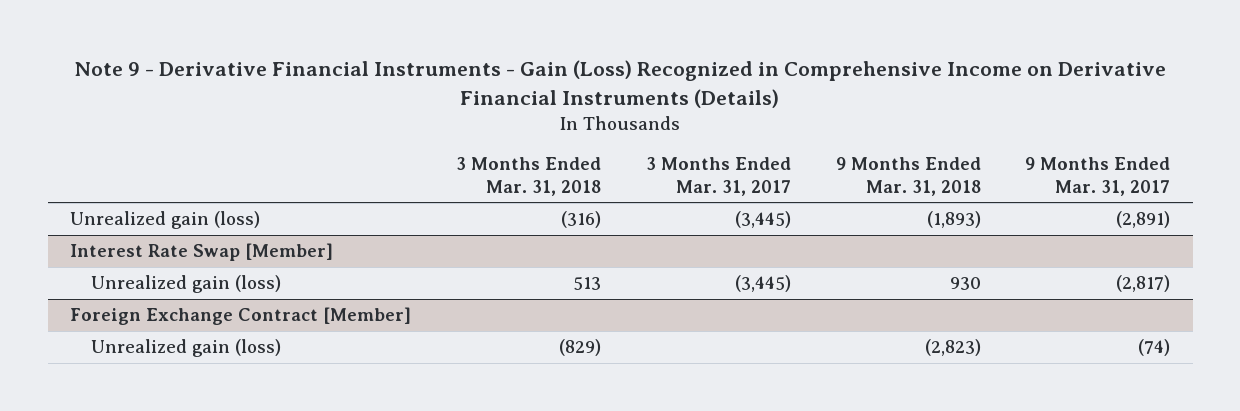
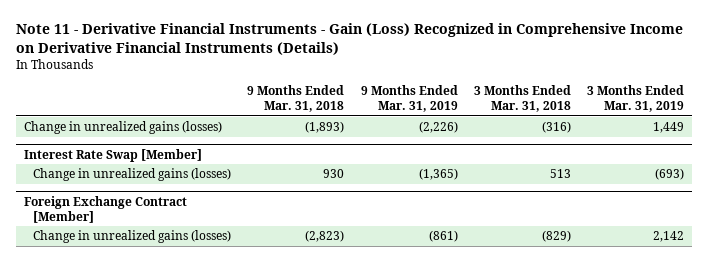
[74,60,1167,108] Note 9 - Derivative Financial Instruments - Gain (Loss) Recognized in Comprehensive Income on Derivative Financial Instruments (Details) -> [15,23,683,55] Note 11 - Derivative Financial Instruments - Gain (Loss) Recognized in Comprehensive Income on Derivative Financial Instruments (Details)
[645,157,791,196] 3 Months Ended Mar. 31, 2017 -> none
[1025,157,1171,196] 9 Months Ended Mar. 31, 2017 -> none
none -> [360,85,458,112] 9 Months Ended Mar. 31, 2019
none -> [587,85,685,112] 3 Months Ended Mar. 31, 2019
[70,211,261,230] Unrealized gain (loss) -> [23,121,222,135] Change in unrealized gains (losses)
[91,275,282,294] Unrealized gain (loss) -> [33,168,232,182] Change in unrealized gains (losses)
[91,339,282,358] Unrealized gain (loss) -> [33,230,232,244] Change in unrealized gains (losses)

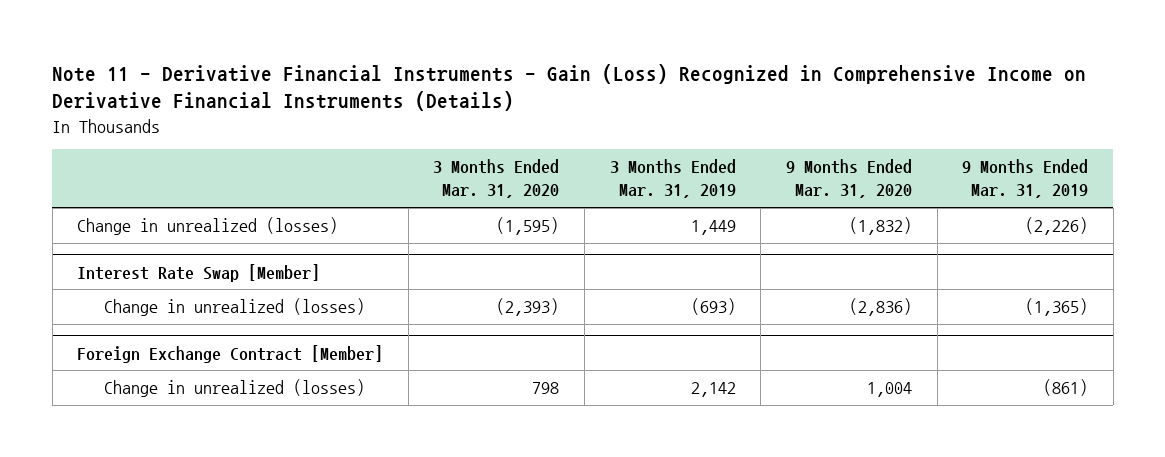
[247,85,345,112] 9 Months Ended Mar. 31, 2018 -> none
[473,85,571,112] 3 Months Ended Mar. 31, 2018 -> none
none -> [433,159,560,199] 3 Months Ended Mar. 31, 2020
none -> [785,159,912,199] 9 Months Ended Mar. 31, 2020
[23,121,222,135] Change in unrealized gains (losses) -> [77,217,339,236] Change in unrealized (losses)
[33,168,232,182] Change in unrealized gains (losses) -> [104,298,366,317] Change in unrealized (losses)
[33,230,232,244] Change in unrealized gains (losses) -> [104,379,366,398] Change in unrealized (losses)

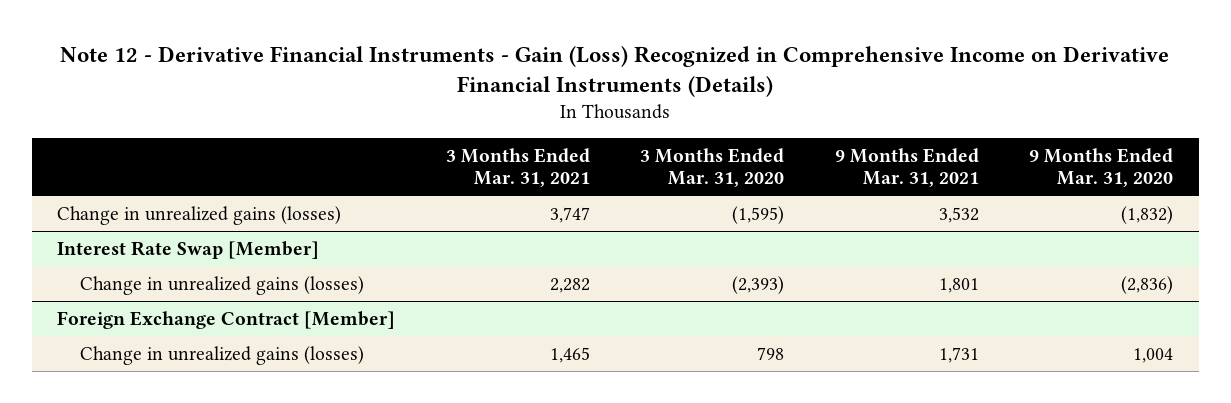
[52,63,1087,112] Note 11 - Derivative Financial Instruments - Gain (Loss) Recognized in Comprehensive Income on Derivative Financial Instruments (Details) -> [60,46,1170,98] Note 12 - Derivative Financial Instruments - Gain (Loss) Recognized in Comprehensive Income on Derivative Financial Instruments (Details)
[609,159,736,199] 3 Months Ended Mar. 31, 2019 -> none
[962,159,1089,199] 9 Months Ended Mar. 31, 2019 -> none
none -> [445,147,590,188] 3 Months Ended Mar. 31, 2021
none -> [834,147,979,188] 9 Months Ended Mar. 31, 2021
[77,217,339,236] Change in unrealized (losses) -> [57,205,342,225] Change in unrealized gains (losses)
[104,298,366,317] Change in unrealized (losses) -> [79,275,364,295] Change in unrealized gains (losses)
[104,379,366,398] Change in unrealized (losses) -> [79,345,364,365] Change in unrealized gains (losses)

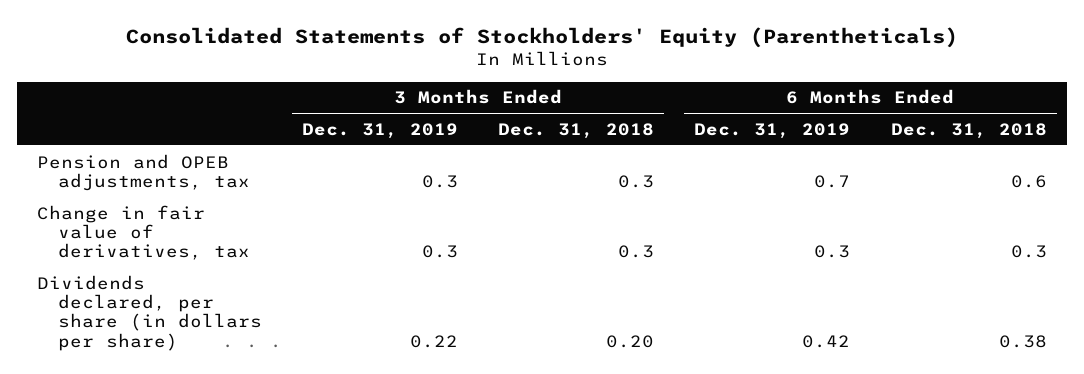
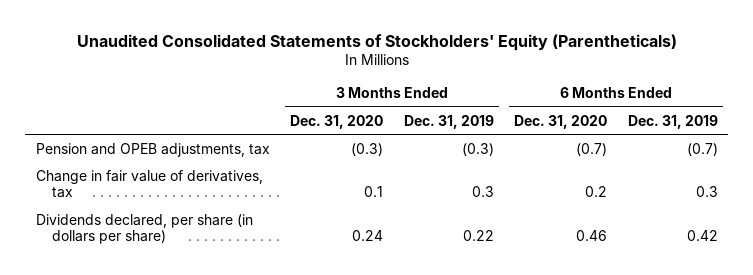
[125,26,958,48] Consolidated Statements of Stockholders' Equity (Parentheticals) -> [76,33,677,51] Unaudited Consolidated Statements of Stockholders' Equity (Parentheticals)
[498,122,655,139] Dec. 31, 2018 -> none
[890,122,1047,139] Dec. 31, 2018 -> none
none -> [290,114,384,129] Dec. 31, 2020
none -> [514,114,608,129] Dec. 31, 2020
[421,174,458,188] 0.3 -> [461,142,494,156] (0.3)
[814,174,851,188] 0.7 -> [686,142,718,156] (0.7)

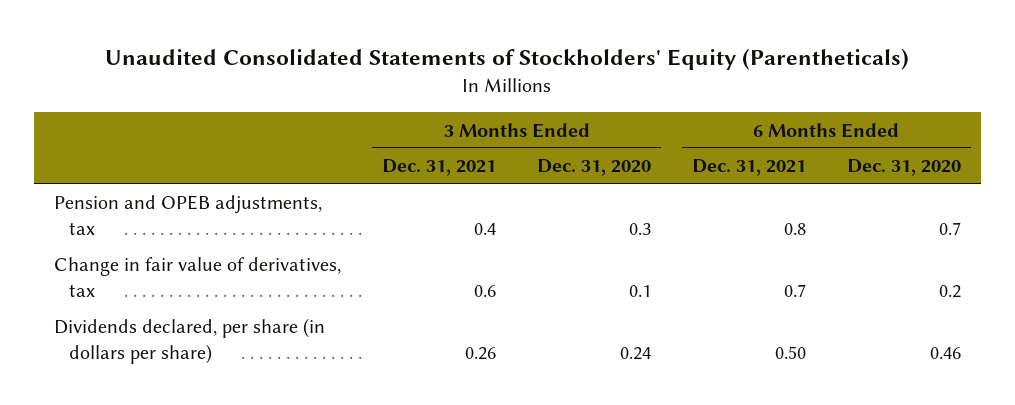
[403,114,494,129] Dec. 31, 2019 -> none
[627,114,718,129] Dec. 31, 2019 -> none
none -> [382,159,497,177] Dec. 31, 2021
none -> [691,159,806,177] Dec. 31, 2021
[351,142,384,156] (0.3) -> [628,223,651,236] 0.3
[576,142,608,156] (0.7) -> [938,222,961,236] 0.7

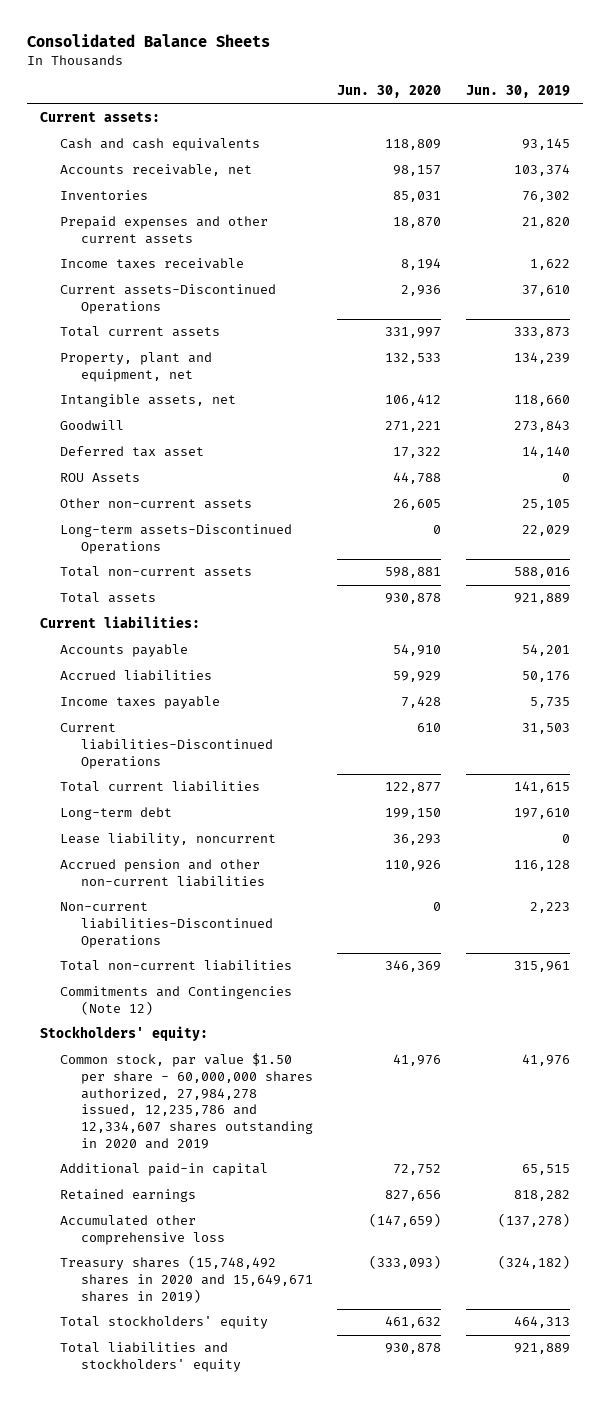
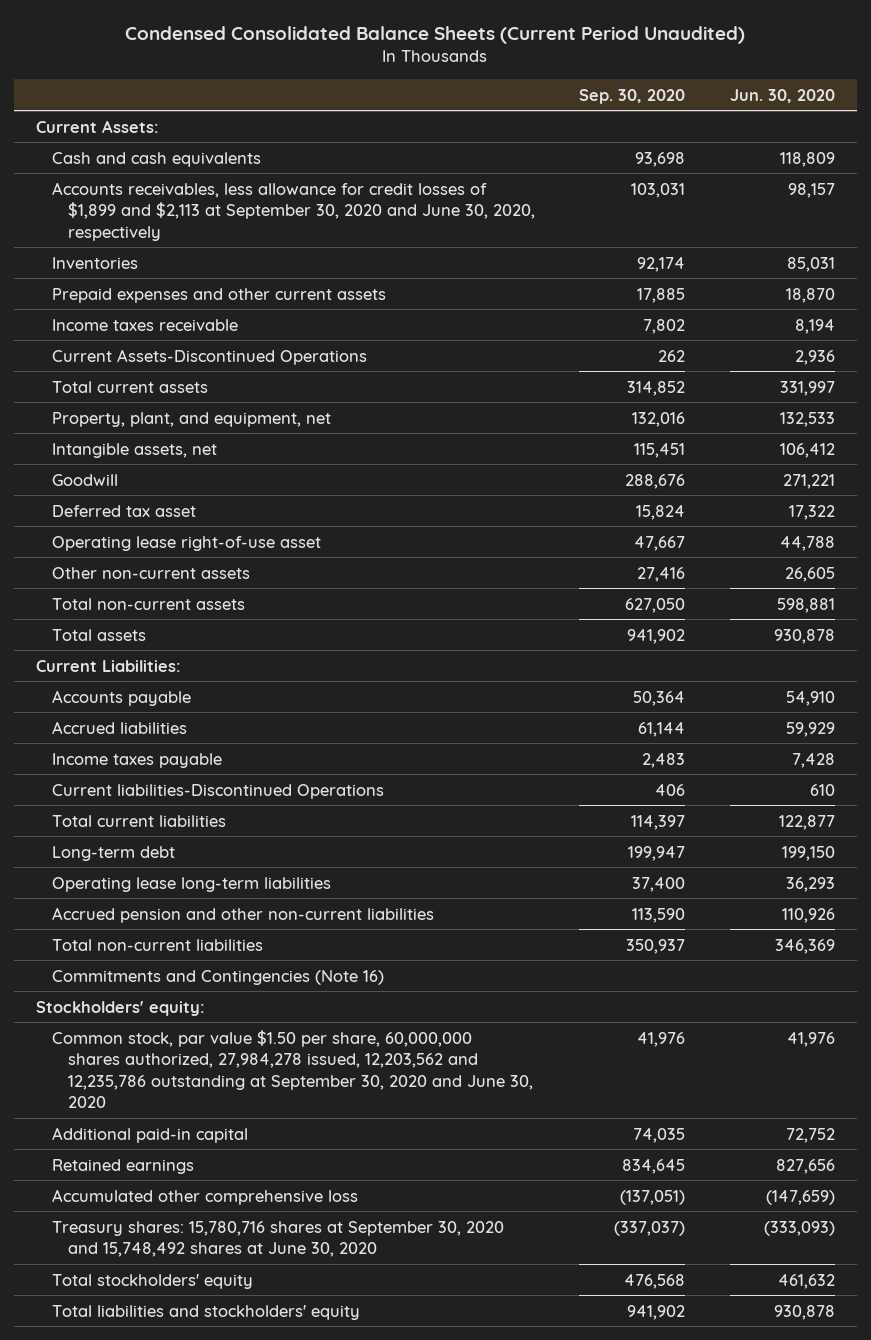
[27,34,271,48] Consolidated Balance Sheets -> [125,26,746,45] Condensed Consolidated Balance Sheets (Current Period Unaudited)
[466,85,571,99] Jun. 30, 2019 -> none
none -> [579,88,686,104] Sep. 30, 2020
[39,112,160,123] Current assets: -> [36,119,160,133] Current Assets:
[60,164,253,177] Accounts receivable, net -> [52,181,536,241] Accounts receivables, less allowance for credit losses of $1,899 and $2,113 at September 30, 2020 and June 30, 2020, respectively
[60,284,277,315] Current assets-Discontinued Operations -> [52,348,368,365] Current Assets-Discontinued Operations
[60,352,213,383] Property, plant and equipment, net -> [52,411,332,427] Property, plant, and equipment, net
[60,473,141,483] ROU Assets -> [52,535,322,551] Operating lease right-of-use asset
[60,524,293,555] Long-term assets-Discontinued Operations -> none
[39,616,200,629] Current liabilities: -> [36,659,182,672] Current Liabilities:
[60,833,277,847] Lease liability, noncurrent -> [52,876,332,892] Operating lease long-term liabilities
[60,902,273,948] Non-current liabilities-Discontinued Operations -> none
[60,986,293,1016] Commitments and Contingencies (Note 12) -> [52,969,385,985] Commitments and Contingencies (Note 16)
[60,1053,313,1149] Common stock, par value $1.50 per share - 60,000,000 shares authorized, 27,984,278 issued, 12,235,786 and 12,334,607 shares outstanding in 2020 and 2019 -> [52,1029,534,1108] Common stock, par value $1.50 per share, 60,000,000 shares authorized, 27,984,278 issued, 12,203,562 and 12,235,786 outstanding at September 30, 2020 and June 30, 2020
[60,1255,313,1303] Treasury shares (15,748,492 shares in 2020 and 15,649,671 shares in 2019) -> [52,1220,505,1258] Treasury shares: 15,780,716 shares at September 30, 2020 and 15,748,492 shares at June 30, 2020

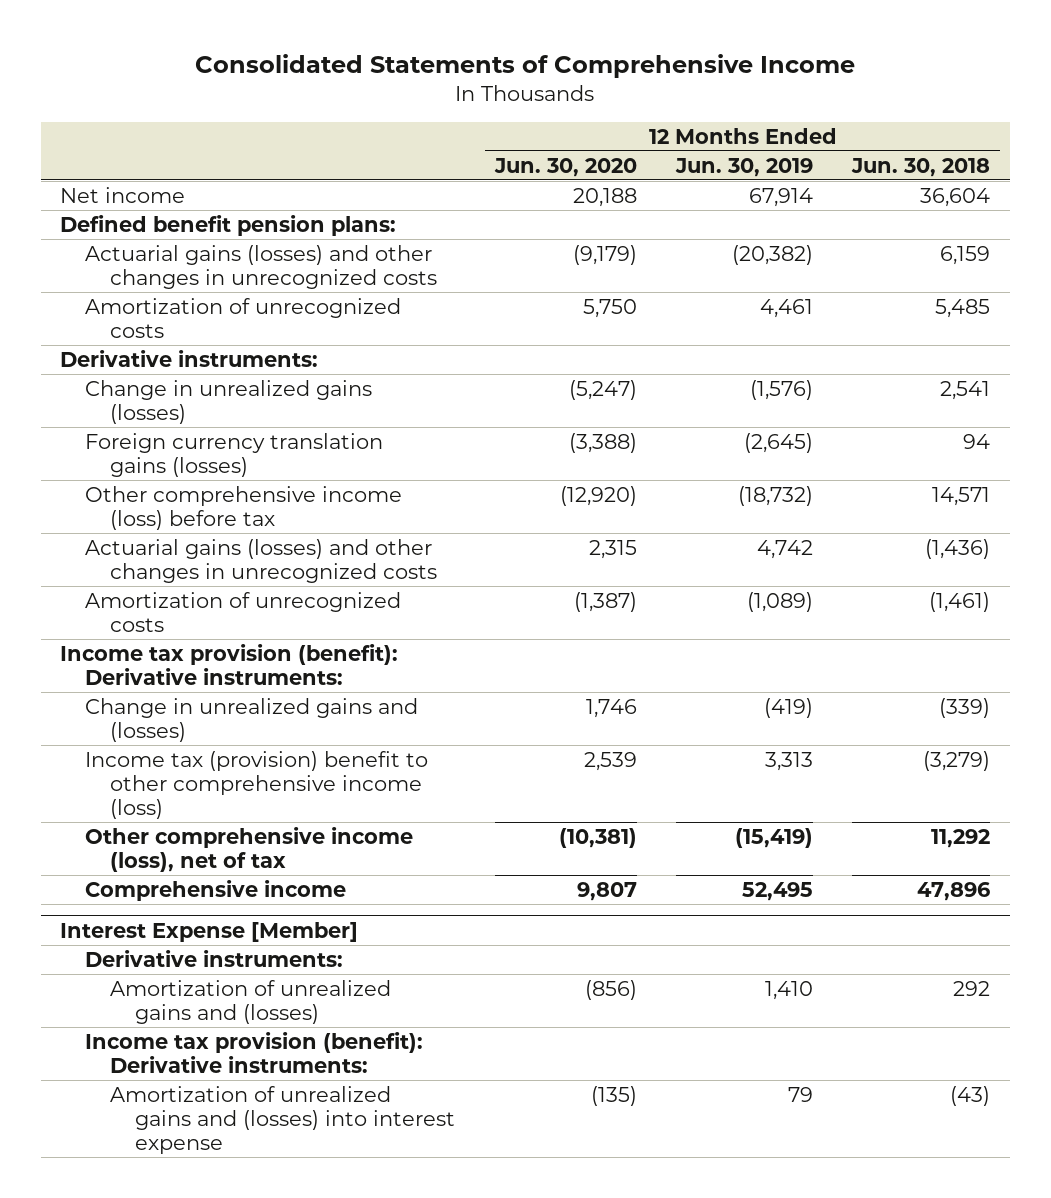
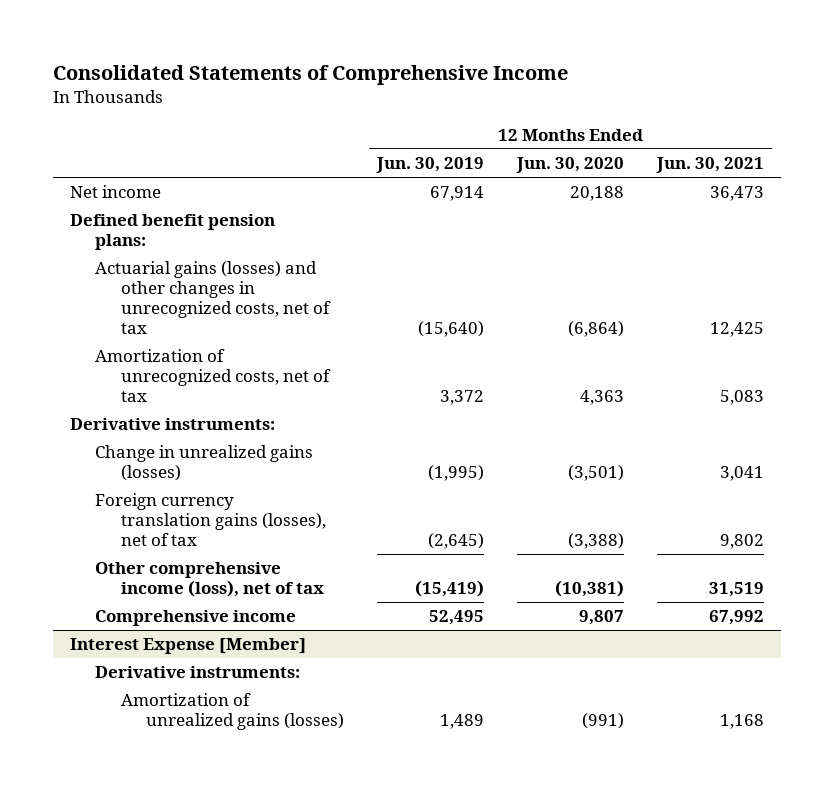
[851,157,991,177] Jun. 30, 2018 -> none
none -> [656,157,765,174] Jun. 30, 2021
[85,244,438,289] Actuarial gains (losses) and other changes in unrecognized costs -> [95,261,331,335] Actuarial gains (losses) and other changes in unrecognized costs, net of tax
[572,244,637,265] (9,179) -> [568,321,625,338] (6,864)
[732,244,814,265] (20,382) -> [418,321,485,338] (15,640)
[85,297,402,338] Amortization of unrecognized costs -> [95,349,331,403] Amortization of unrecognized costs, net of tax
[582,298,637,318] 5,750 -> [580,390,625,406] 4,363
[760,298,814,318] 4,461 -> [440,390,485,406] 3,372
[85,485,403,530] Other comprehensive income (loss) before tax -> none
[85,538,438,583] Actuarial gains (losses) and other changes in unrecognized costs -> none
[85,591,402,632] Amortization of unrecognized costs -> none
[60,643,399,685] Income tax provision (benefit): Derivative instruments: -> none
[85,697,419,742] Change in unrealized gains and (losses) -> none
[85,750,429,819] Income tax (provision) benefit to other comprehensive income (loss) -> none
[568,379,637,400] (5,247) -> [568,465,625,482] (3,501)
[750,379,814,400] (1,576) -> [428,465,485,482] (1,995)
[85,432,384,477] Foreign currency translation gains (losses) -> [95,493,326,547] Foreign currency translation gains (losses), net of tax
[85,1031,424,1073] Income tax provision (benefit): Derivative instruments: -> none
[110,1085,456,1154] Amortization of unrealized gains and (losses) into interest expense -> none
[110,979,392,1024] Amortization of unrealized gains and (losses) -> [120,693,345,731] Amortization of unrealized gains (losses)
[584,979,637,1000] (856) -> [582,713,625,730] (991)
[765,980,814,1000] 1,410 -> [440,714,485,730] 1,489

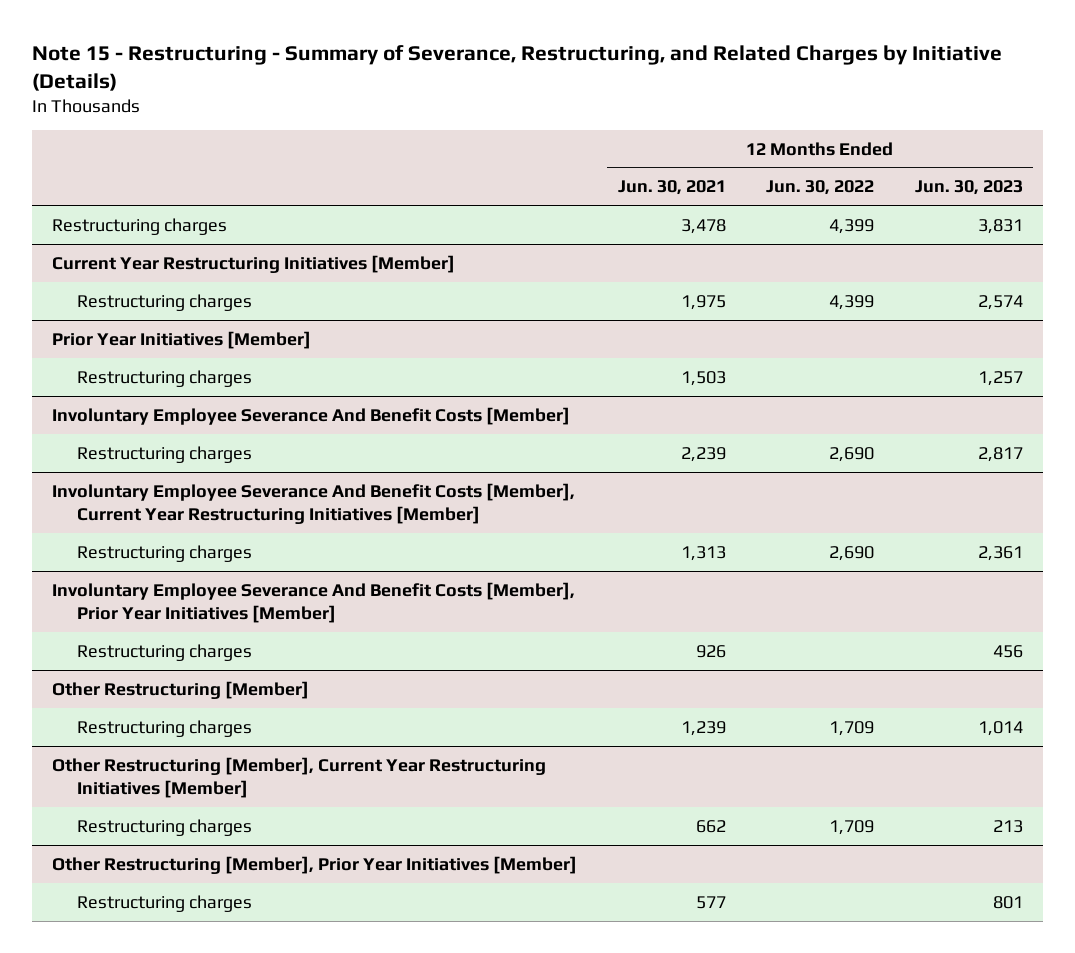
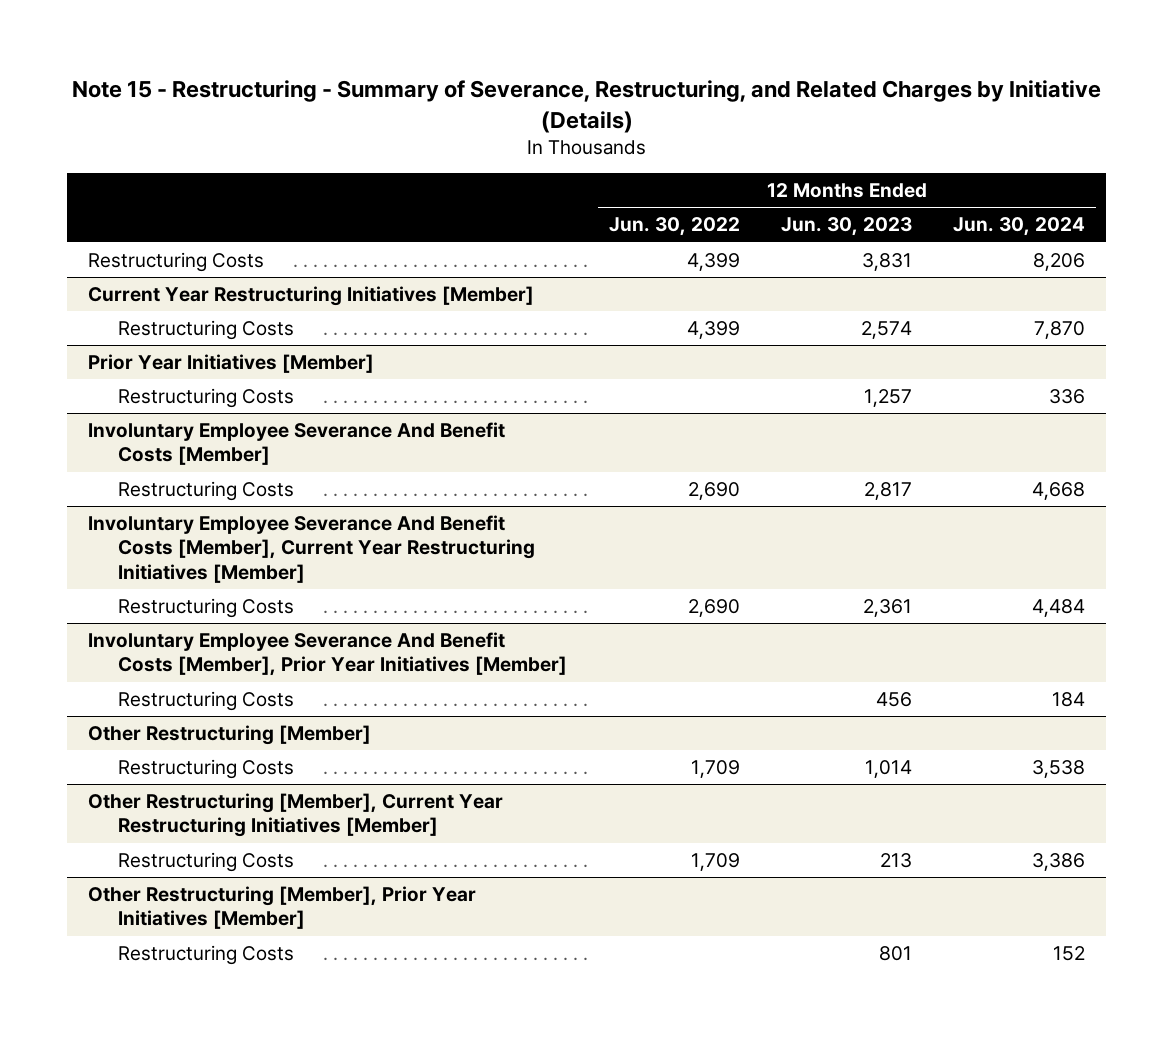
[617,180,726,196] Jun. 30, 2021 -> none
none -> [953,217,1086,237] Jun. 30, 2024
[51,217,227,235] Restructuring charges -> [87,252,264,273] Restructuring Costs
[77,293,253,311] Restructuring charges -> [118,320,295,341] Restructuring Costs
[77,369,253,387] Restructuring charges -> [118,388,295,409] Restructuring Costs
[77,445,253,463] Restructuring charges -> [118,481,295,502] Restructuring Costs
[77,544,253,562] Restructuring charges -> [118,598,295,619] Restructuring Costs
[77,643,253,661] Restructuring charges -> [118,691,295,712] Restructuring Costs
[77,719,253,737] Restructuring charges -> [118,759,295,780] Restructuring Costs
[77,818,253,836] Restructuring charges -> [118,852,295,873] Restructuring Costs
[77,894,253,912] Restructuring charges -> none
none -> [118,945,295,966] Restructuring Costs

